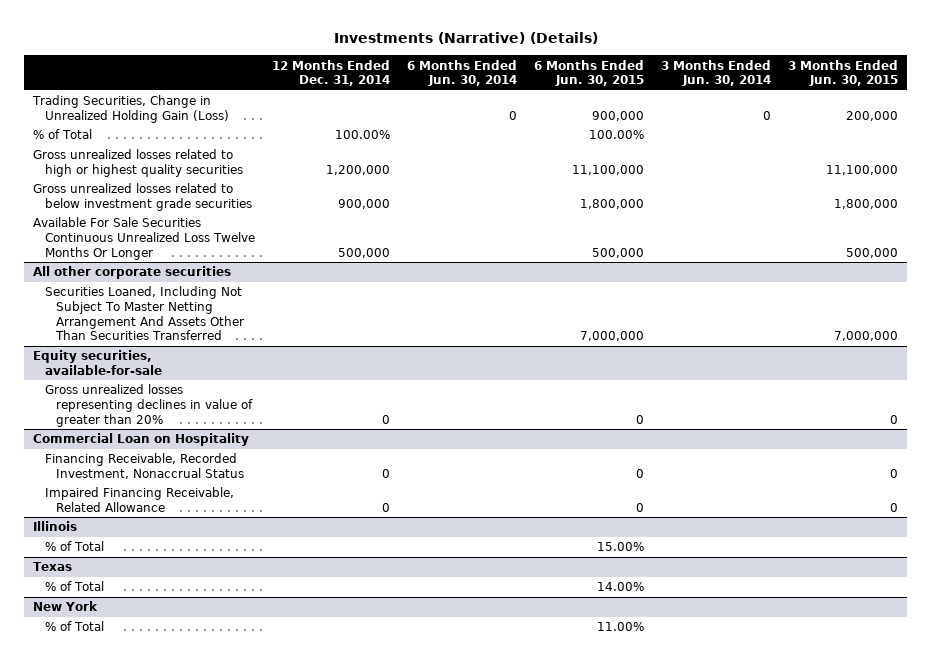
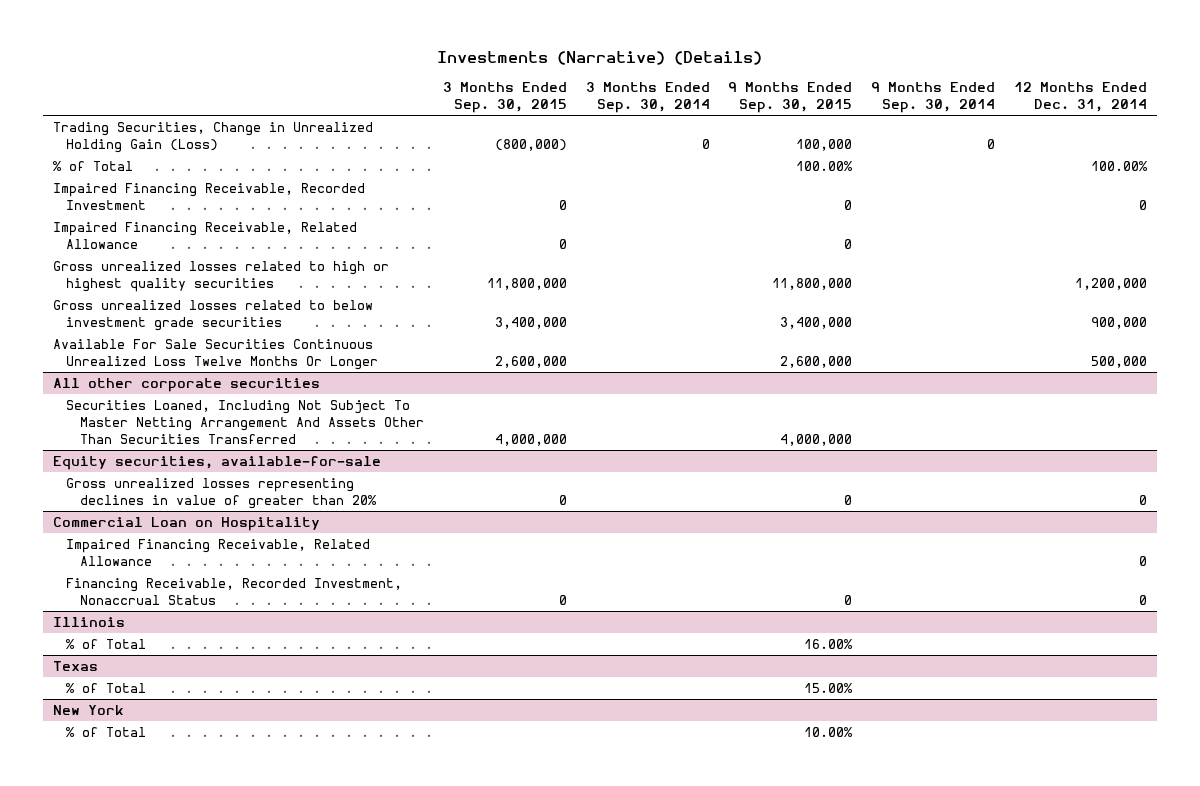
[406,59,517,87] 6 Months Ended Jun. 30, 2014 -> none
[533,59,644,87] 6 Months Ended Jun. 30, 2015 -> none
[661,59,772,87] 3 Months Ended Jun. 30, 2014 -> none
[788,59,899,87] 3 Months Ended Jun. 30, 2015 -> none
none -> [442,82,567,114] 3 Months Ended Sep. 30, 2015
none -> [585,82,710,114] 3 Months Ended Sep. 30, 2014
none -> [728,82,853,114] 9 Months Ended Sep. 30, 2015
none -> [871,82,996,114] 9 Months Ended Sep. 30, 2014
none -> [52,182,365,210] Impaired Financing Receivable, Recorded Investment
none -> [52,221,357,249] Impaired Financing Receivable, Related Allowance
[44,453,245,479] Financing Receivable, Recorded Investment, Nonaccrual Status -> [66,577,403,605] Financing Receivable, Recorded Investment, Nonaccrual Status

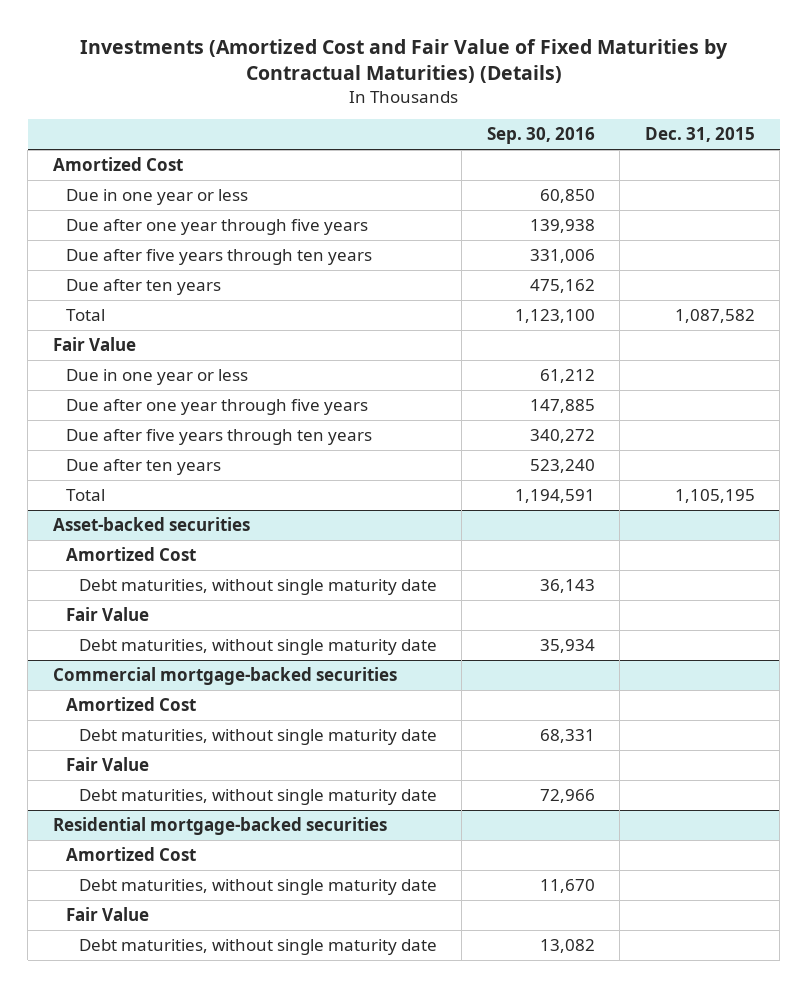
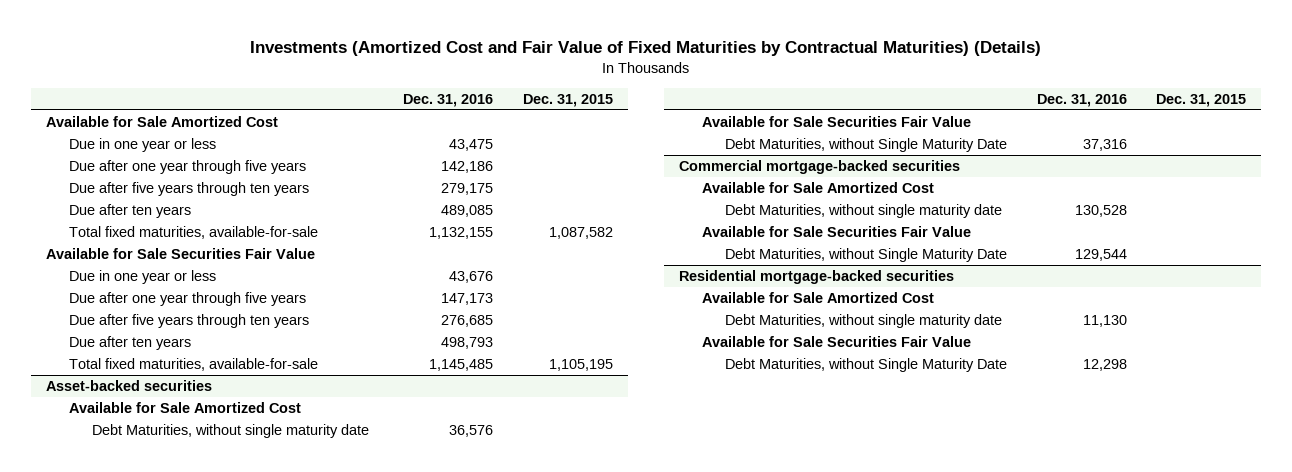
[486,127,595,145] Sep. 30, 2016 -> none
none -> [403,93,494,107] Dec. 31, 2016
[52,157,183,172] Amortized Cost -> [45,116,278,128] Available for Sale Amortized Cost
[65,309,105,322] Total -> [68,226,318,240] Total fixed maturities, available-for-sale
[52,337,136,352] Fair Value -> [45,248,315,260] Available for Sale Securities Fair Value
[65,489,105,502] Total -> [68,358,318,372] Total fixed maturities, available-for-sale
[65,547,196,562] Amortized Cost -> [68,402,301,414] Available for Sale Amortized Cost
[78,579,437,596] Debt maturities, without single maturity date -> [91,424,369,439] Debt Maturities, without single maturity date
[65,607,149,622] Fair Value -> [702,116,972,128] Available for Sale Securities Fair Value
[78,639,437,656] Debt maturities, without single maturity date -> [725,138,1008,153] Debt Maturities, without Single Maturity Date
[65,697,196,712] Amortized Cost -> [702,182,935,194] Available for Sale Amortized Cost
[78,729,437,746] Debt maturities, without single maturity date -> [725,204,1003,219] Debt Maturities, without single maturity date
[65,757,149,772] Fair Value -> [702,226,972,238] Available for Sale Securities Fair Value
[78,789,437,806] Debt maturities, without single maturity date -> [725,248,1008,263] Debt Maturities, without Single Maturity Date
[65,847,196,862] Amortized Cost -> [702,292,935,304] Available for Sale Amortized Cost
[78,879,437,896] Debt maturities, without single maturity date -> [725,314,1003,329] Debt Maturities, without single maturity date
[65,907,149,922] Fair Value -> [702,336,972,348] Available for Sale Securities Fair Value
[78,939,437,956] Debt maturities, without single maturity date -> [725,358,1008,373] Debt Maturities, without Single Maturity Date

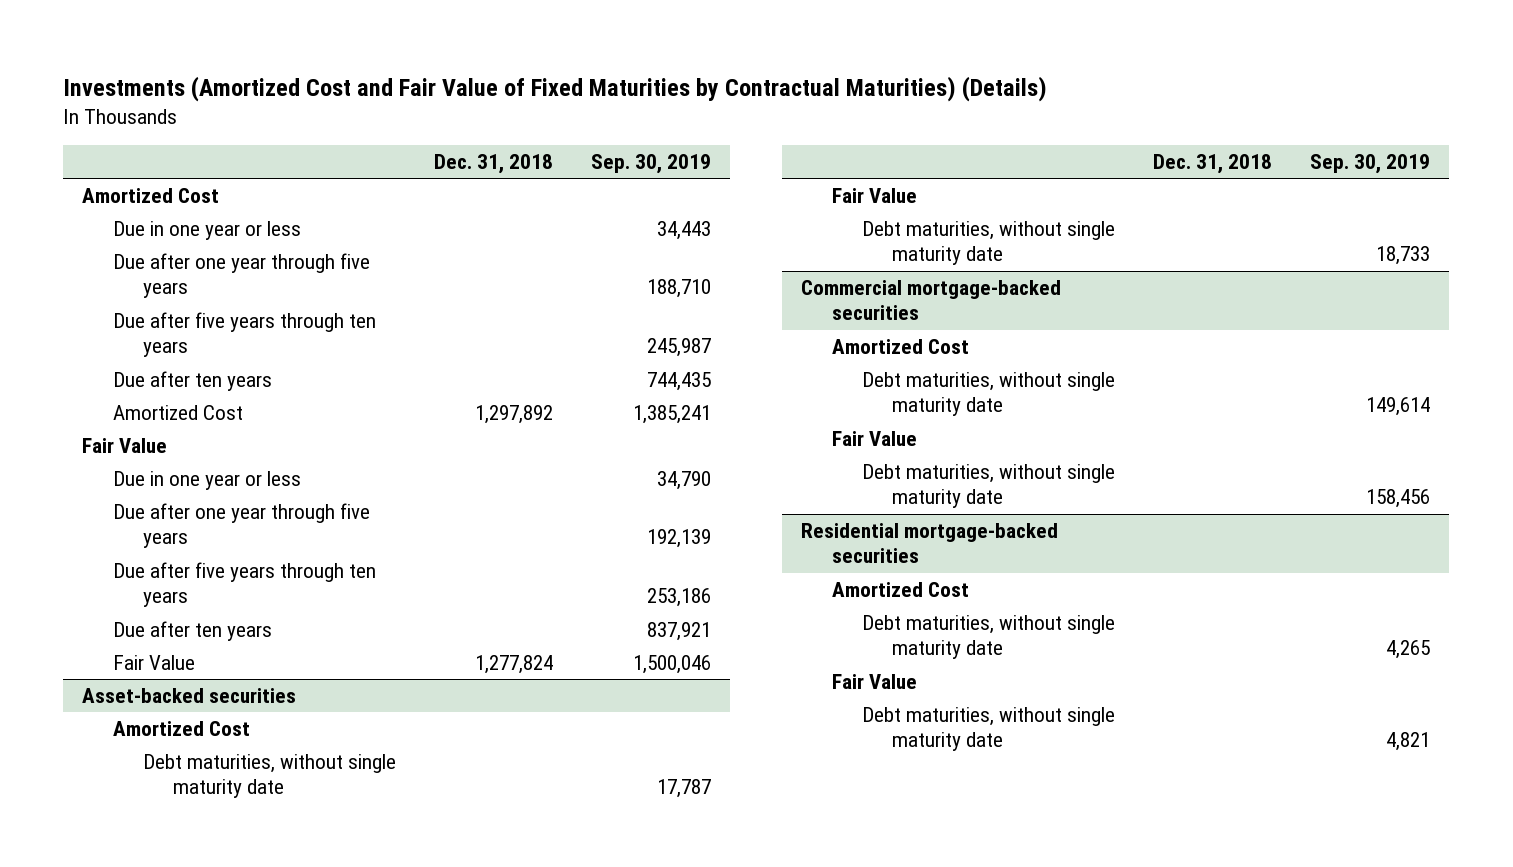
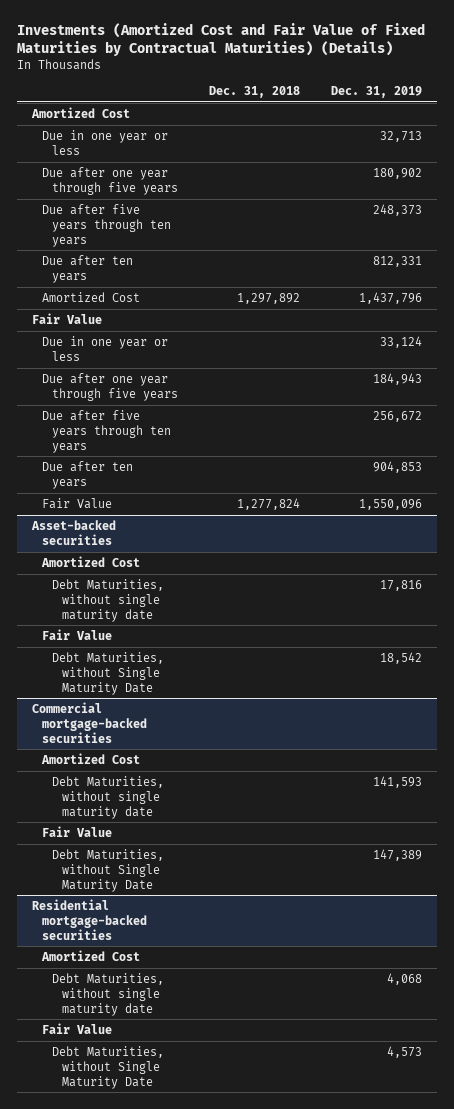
[591,153,712,174] Sep. 30, 2019 -> none
none -> [330,85,422,98] Dec. 31, 2019
[142,754,396,799] Debt maturities, without single maturity date -> [52,578,165,622] Debt Maturities, without single maturity date
[861,221,1115,266] Debt maturities, without single maturity date -> [52,651,165,695] Debt Maturities, without Single Maturity Date
[861,372,1115,417] Debt maturities, without single maturity date -> [52,775,165,819] Debt Maturities, without single maturity date
[861,464,1115,509] Debt maturities, without single maturity date -> [52,848,165,892] Debt Maturities, without Single Maturity Date
[861,615,1115,660] Debt maturities, without single maturity date -> [52,972,165,1016] Debt Maturities, without single maturity date
[861,707,1115,752] Debt maturities, without single maturity date -> [52,1045,165,1089] Debt Maturities, without Single Maturity Date

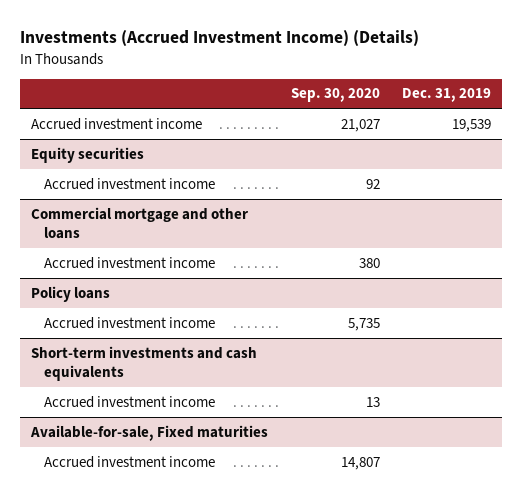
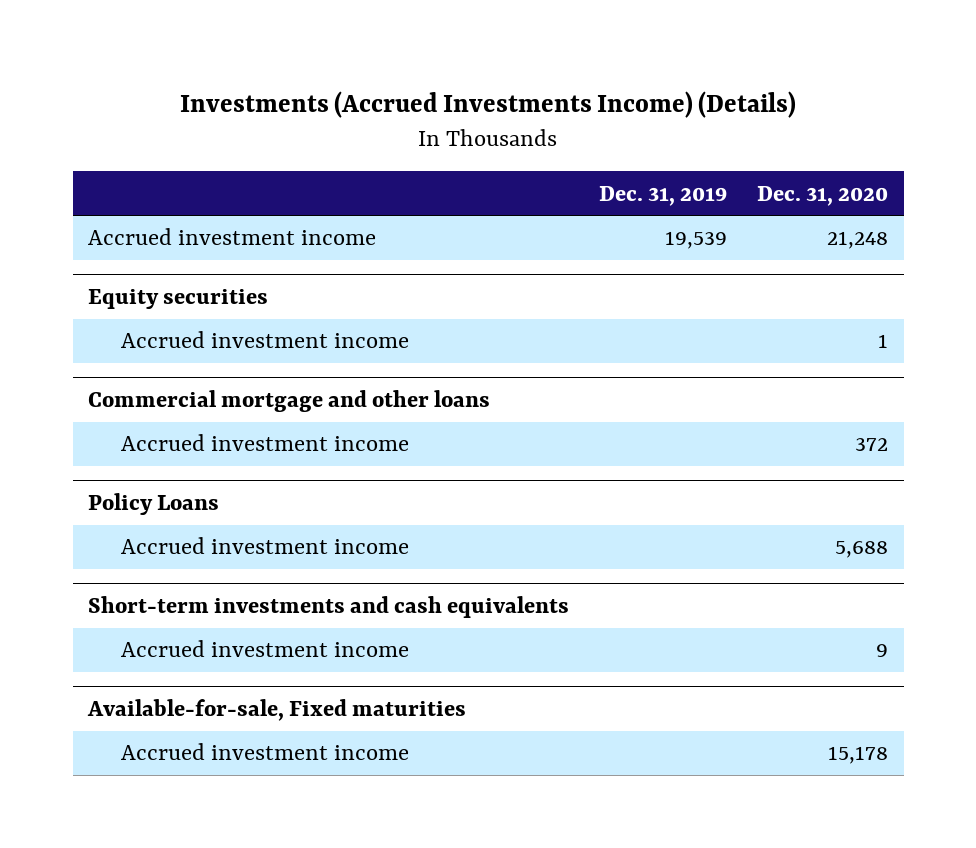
[19,30,419,47] Investments (Accrued Investment Income) (Details) -> [180,90,797,118] Investments (Accrued Investments Income) (Details)
[290,88,380,103] Sep. 30, 2020 -> none
none -> [757,185,889,206] Dec. 31, 2020
[31,285,111,302] Policy loans -> [87,492,219,515] Policy Loans

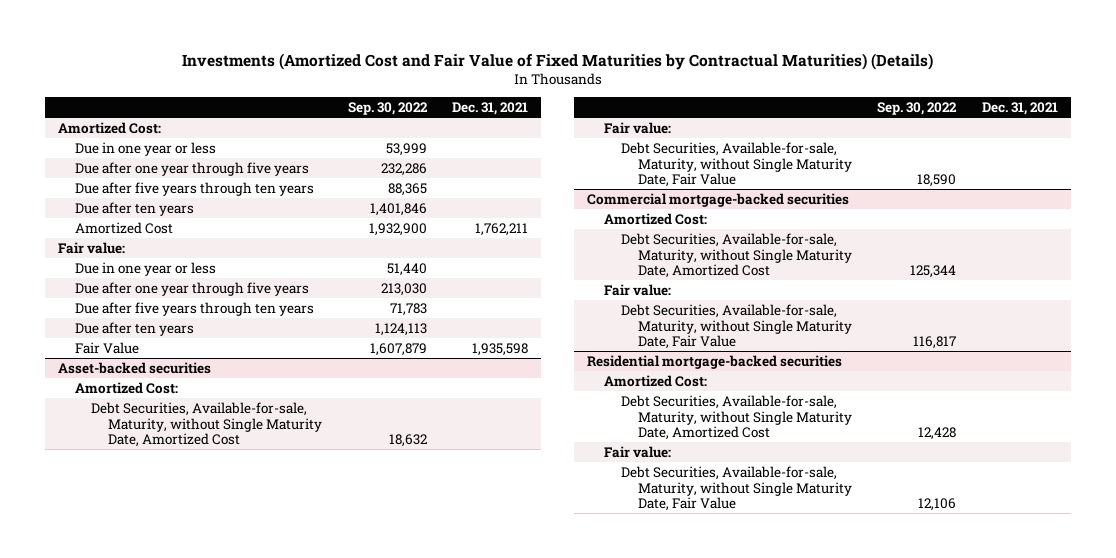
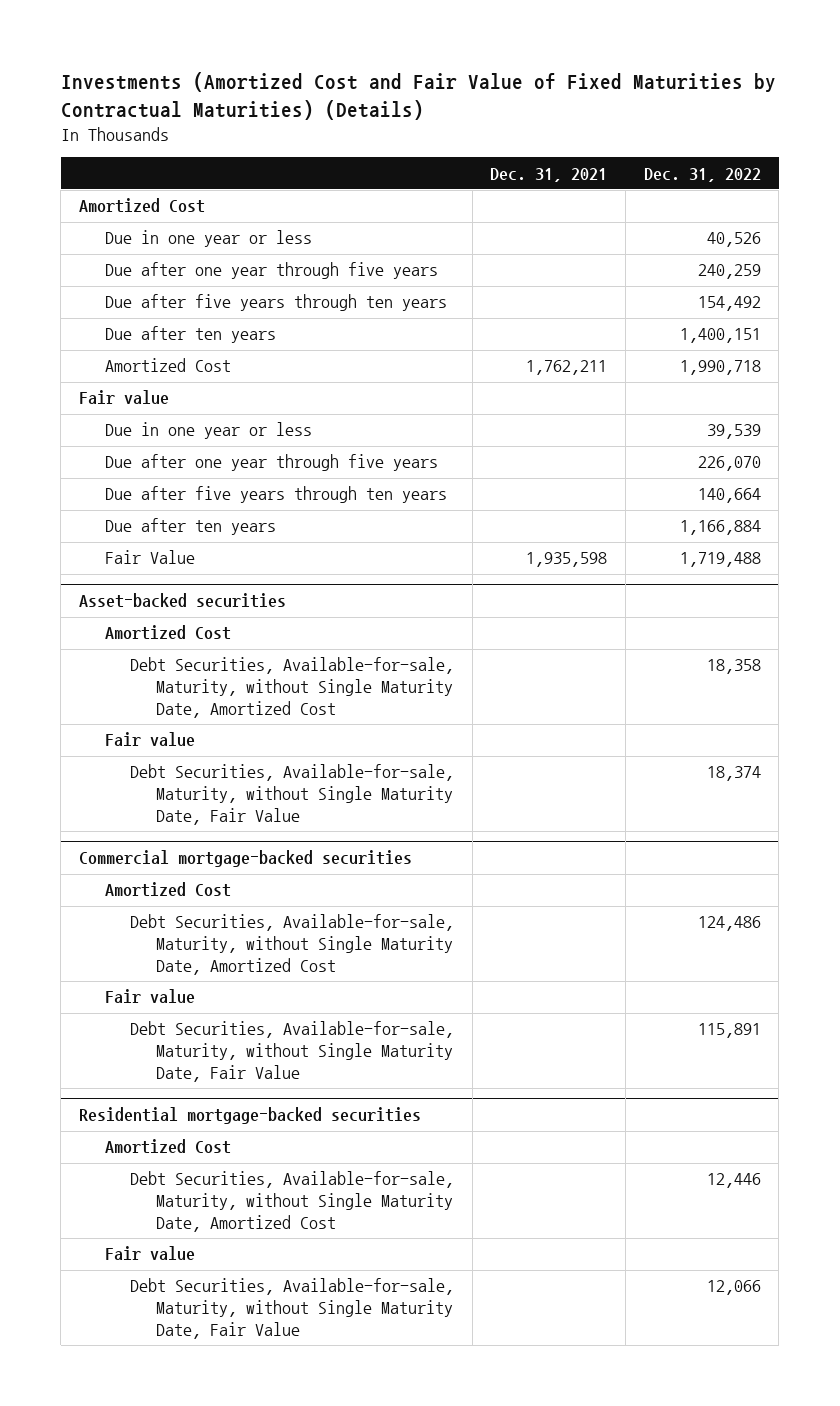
[347,102,428,116] Sep. 30, 2022 -> none
none -> [643,167,761,182] Dec. 31, 2022
[57,121,161,134] Amortized Cost: -> [79,198,206,214] Amortized Cost
[57,241,125,254] Fair value: -> [79,390,170,405] Fair value
[74,381,178,394] Amortized Cost: -> [104,625,231,641] Amortized Cost
[604,121,672,134] Fair value: -> [104,732,195,747] Fair value
[604,212,708,225] Amortized Cost: -> [104,882,231,898] Amortized Cost
[604,283,672,296] Fair value: -> [104,989,195,1004] Fair value
[604,374,708,387] Amortized Cost: -> [104,1139,231,1155] Amortized Cost
[604,445,672,458] Fair value: -> [104,1246,195,1261] Fair value

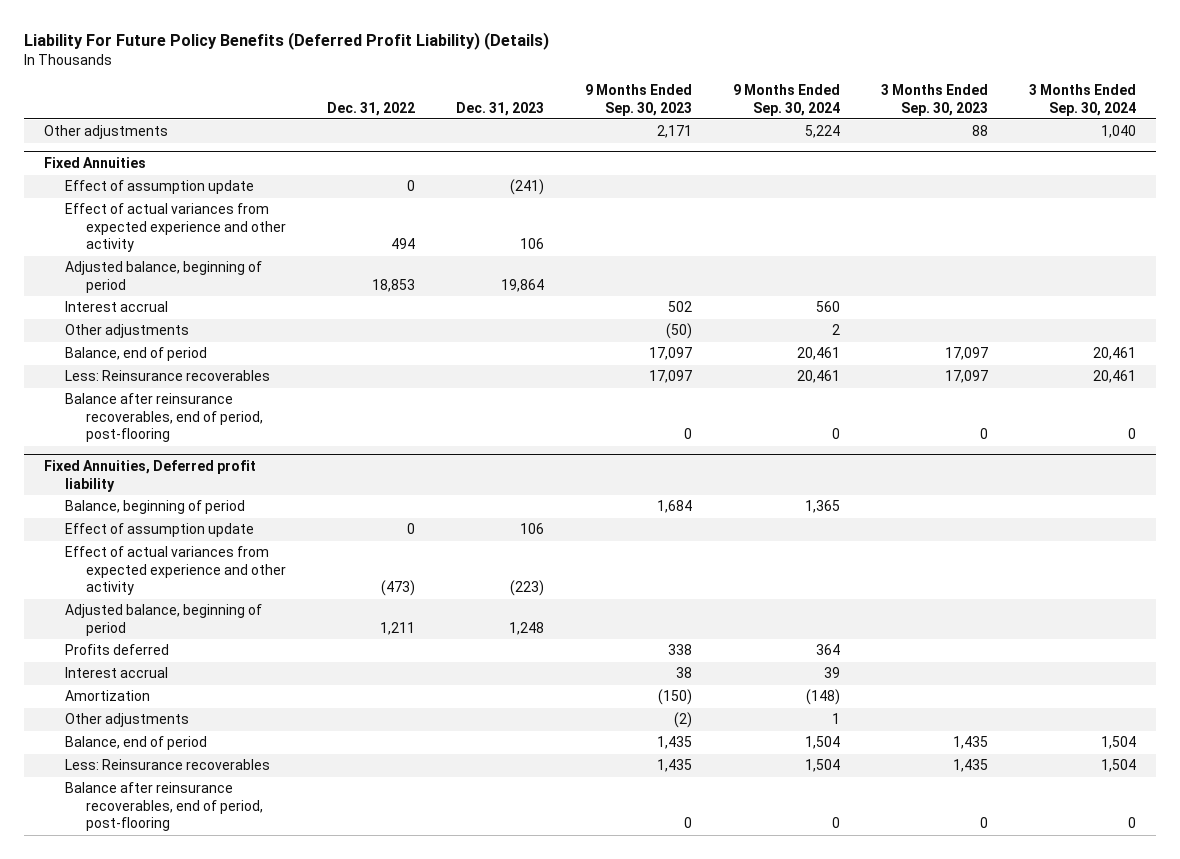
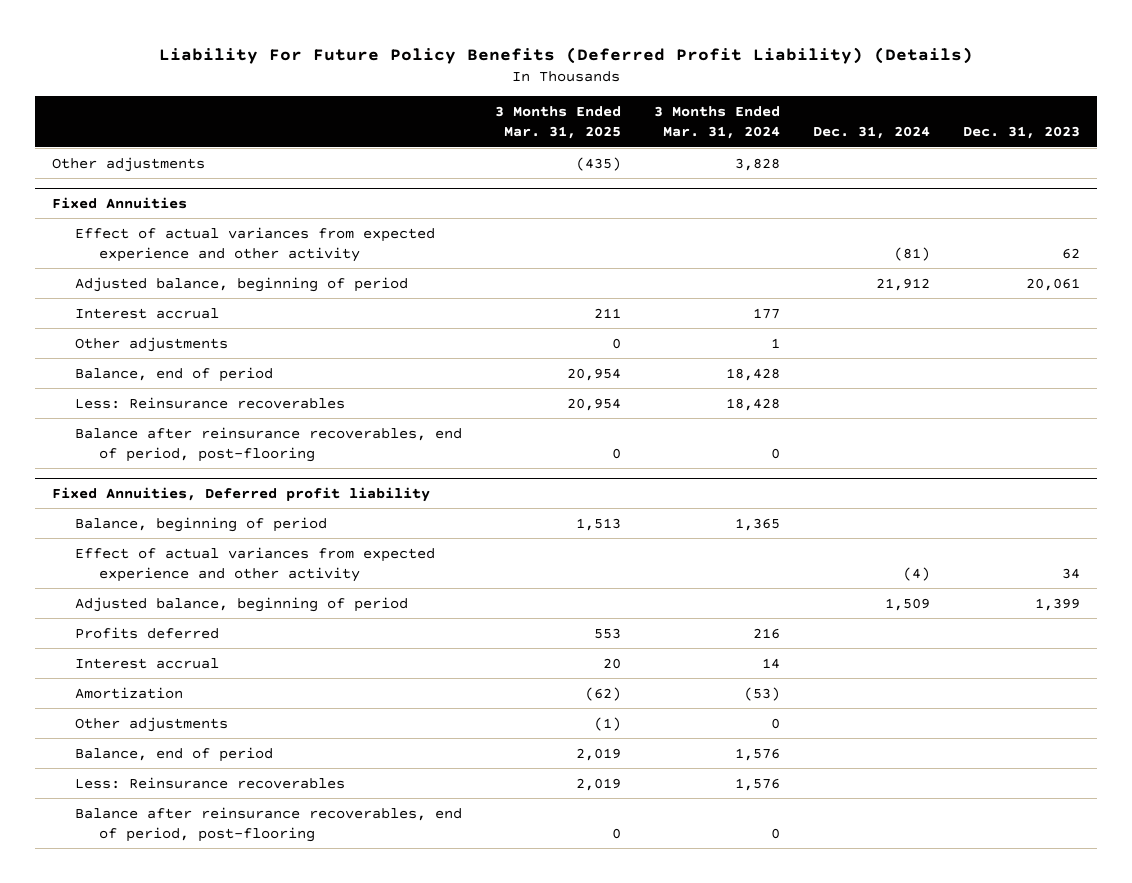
[326,101,415,116] Dec. 31, 2022 -> none
[584,84,692,116] 9 Months Ended Sep. 30, 2023 -> none
[732,84,840,116] 9 Months Ended Sep. 30, 2024 -> none
[880,84,988,116] 3 Months Ended Sep. 30, 2023 -> none
[1028,84,1136,116] 3 Months Ended Sep. 30, 2024 -> none
none -> [495,106,622,140] 3 Months Ended Mar. 31, 2025
none -> [654,106,781,140] 3 Months Ended Mar. 31, 2024
none -> [813,126,931,140] Dec. 31, 2024
[64,180,254,195] Effect of assumption update -> none
[519,238,544,250] 106 -> [1062,247,1081,259] 62
[500,278,544,292] 19,864 -> [1026,277,1081,291] 20,061
[64,523,254,538] Effect of assumption update -> none
[509,580,544,597] (223) -> [1062,567,1081,579] 34
[508,621,544,635] 1,248 -> [1035,597,1081,611] 1,399

